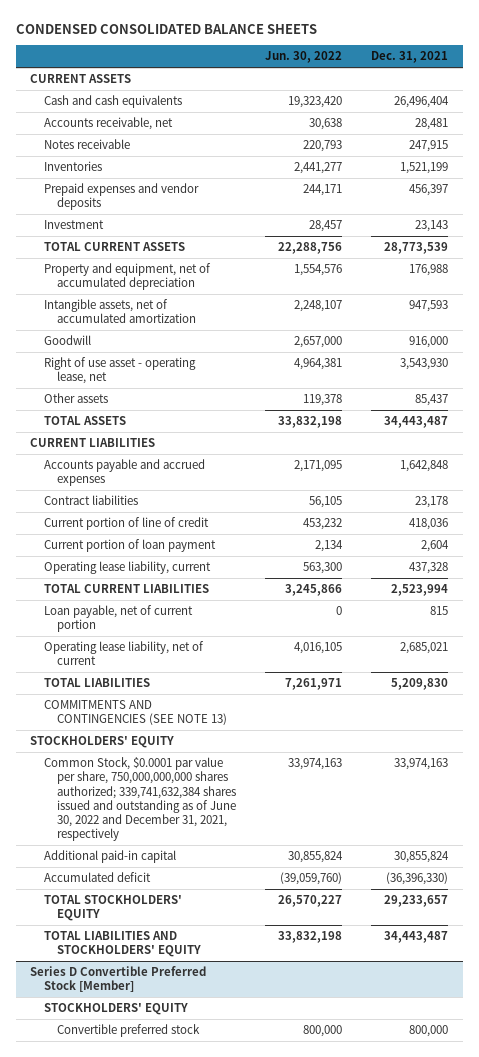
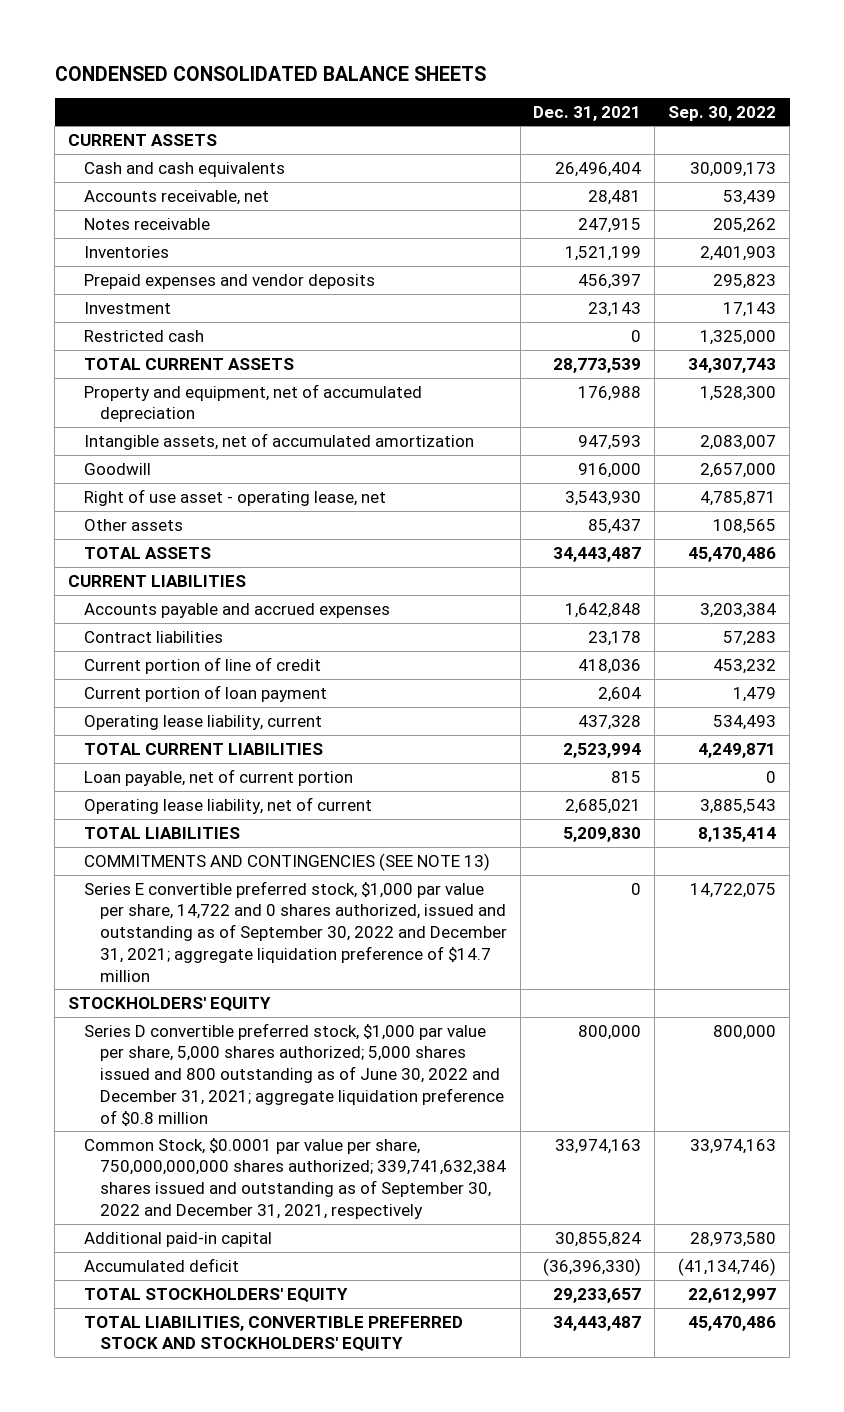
[265,51,343,64] Jun. 30, 2022 -> none
none -> [668,105,777,121] Sep. 30, 2022
none -> [83,329,204,342] Restricted cash
none -> [83,880,507,982] Series E convertible preferred stock, $1,000 par value per share, 14,722 and 0 shares authorized, issued and outstanding as of September 30, 2022 and December 31, 2021; aggregate liquidation preference of $14.7 million
none -> [83,1022,504,1126] Series D convertible preferred stock, $1,000 par value per share, 5,000 shares authorized; 5,000 shares issued and 800 outstanding as of June 30, 2022 and December 31, 2021; aggregate liquidation preference of $0.8 million
[43,757,237,841] Common Stock, $0.0001 par value per share, 750,000,000,000 shares authorized; 339,741,632,384 shares issued and outstanding as of June 30, 2022 and December 31, 2021, respectively -> [83,1137,506,1219] Common Stock, $0.0001 par value per share, 750,000,000,000 shares authorized; 339,741,632,384 shares issued and outstanding as of September 30, 2022 and December 31, 2021, respectively
[30,966,207,993] Series D Convertible Preferred Stock [Member] -> none
[43,1003,188,1016] STOCKHOLDERS' EQUITY -> none
[57,1024,201,1038] Convertible preferred stock -> none
[43,931,202,958] TOTAL LIABILITIES AND STOCKHOLDERS' EQUITY -> [83,1315,463,1352] TOTAL LIABILITIES, CONVERTIBLE PREFERRED STOCK AND STOCKHOLDERS' EQUITY

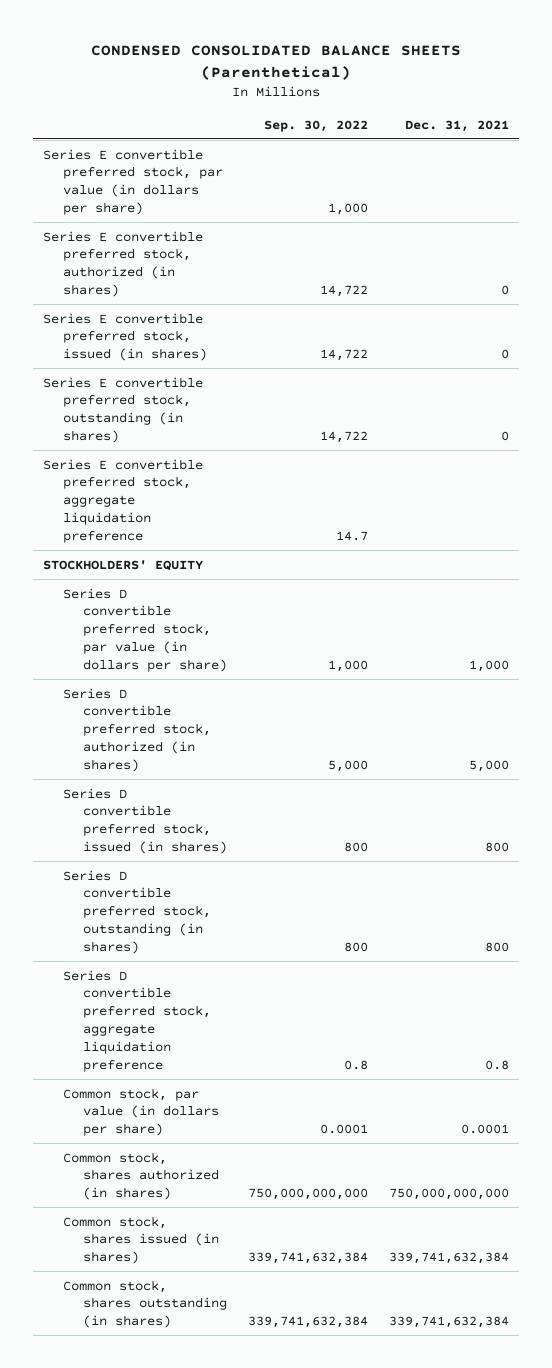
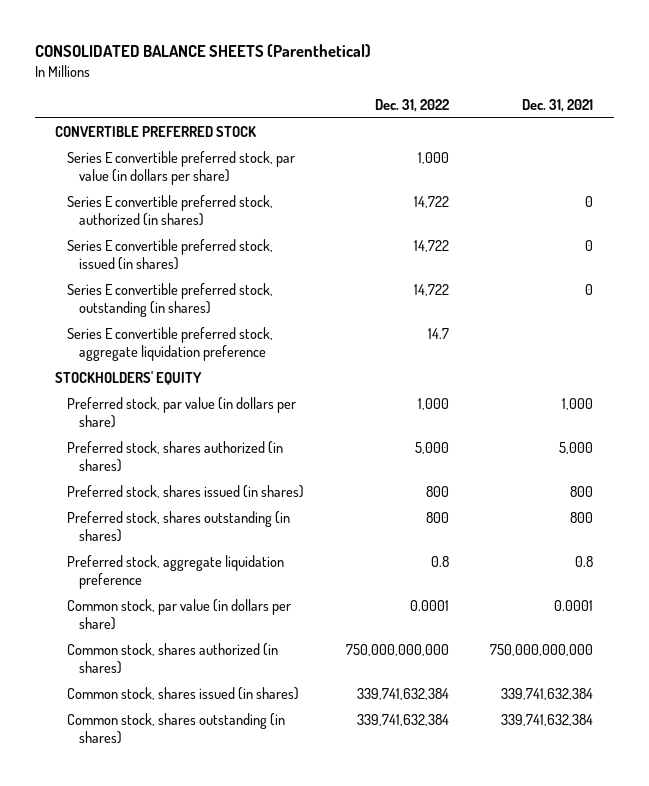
[91,44,462,80] CONDENSED CONSOLIDATED BALANCE SHEETS (Parenthetical) -> [34,44,371,58] CONSOLIDATED BALANCE SHEETS (Parenthetical)
[263,119,368,132] Sep. 30, 2022 -> none
none -> [374,98,449,112] Dec. 31, 2022
none -> [55,126,258,138] CONVERTIBLE PREFERRED STOCK
[63,587,228,672] Series D convertible preferred stock, par value (in dollars per share) -> [67,397,297,428] Preferred stock, par value (in dollars per share)
[63,687,212,772] Series D convertible preferred stock, authorized (in shares) -> [67,441,284,472] Preferred stock, shares authorized (in shares)
[63,787,228,855] Series D convertible preferred stock, issued (in shares) -> [67,485,305,499] Preferred stock, shares issued (in shares)
[63,869,212,954] Series D convertible preferred stock, outstanding (in shares) -> [67,511,291,542] Preferred stock, shares outstanding (in shares)
[63,969,212,1072] Series D convertible preferred stock, aggregate liquidation preference -> [67,555,285,589] Preferred stock, aggregate liquidation preference

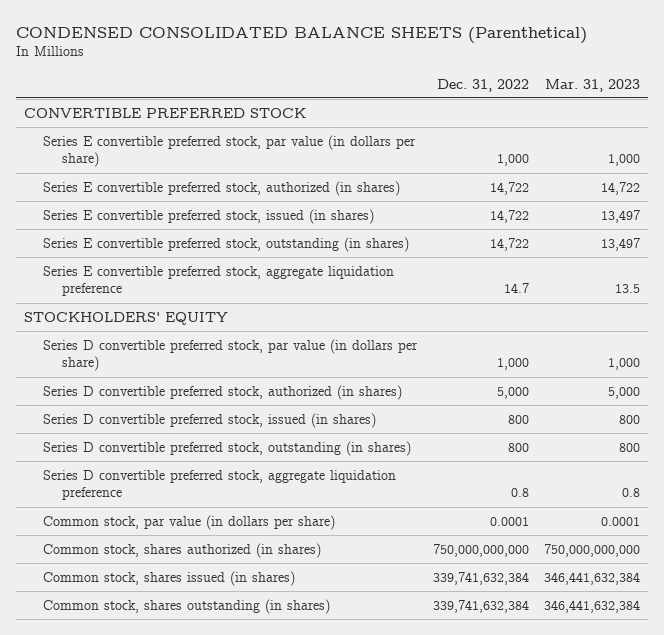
[34,44,371,58] CONSOLIDATED BALANCE SHEETS (Parenthetical) -> [16,26,588,44] CONDENSED CONSOLIDATED BALANCE SHEETS (Parenthetical)
[522,98,594,112] Dec. 31, 2021 -> none
none -> [545,78,641,92] Mar. 31, 2023
[67,397,297,428] Preferred stock, par value (in dollars per share) -> [43,338,419,372] Series D convertible preferred stock, par value (in dollars per share)
[67,441,284,472] Preferred stock, shares authorized (in shares) -> [43,384,403,400] Series D convertible preferred stock, authorized (in shares)
[67,485,305,499] Preferred stock, shares issued (in shares) -> [43,412,377,428] Series D convertible preferred stock, issued (in shares)
[67,511,291,542] Preferred stock, shares outstanding (in shares) -> [43,440,412,456] Series D convertible preferred stock, outstanding (in shares)
[67,555,285,589] Preferred stock, aggregate liquidation preference -> [43,469,397,501] Series D convertible preferred stock, aggregate liquidation preference

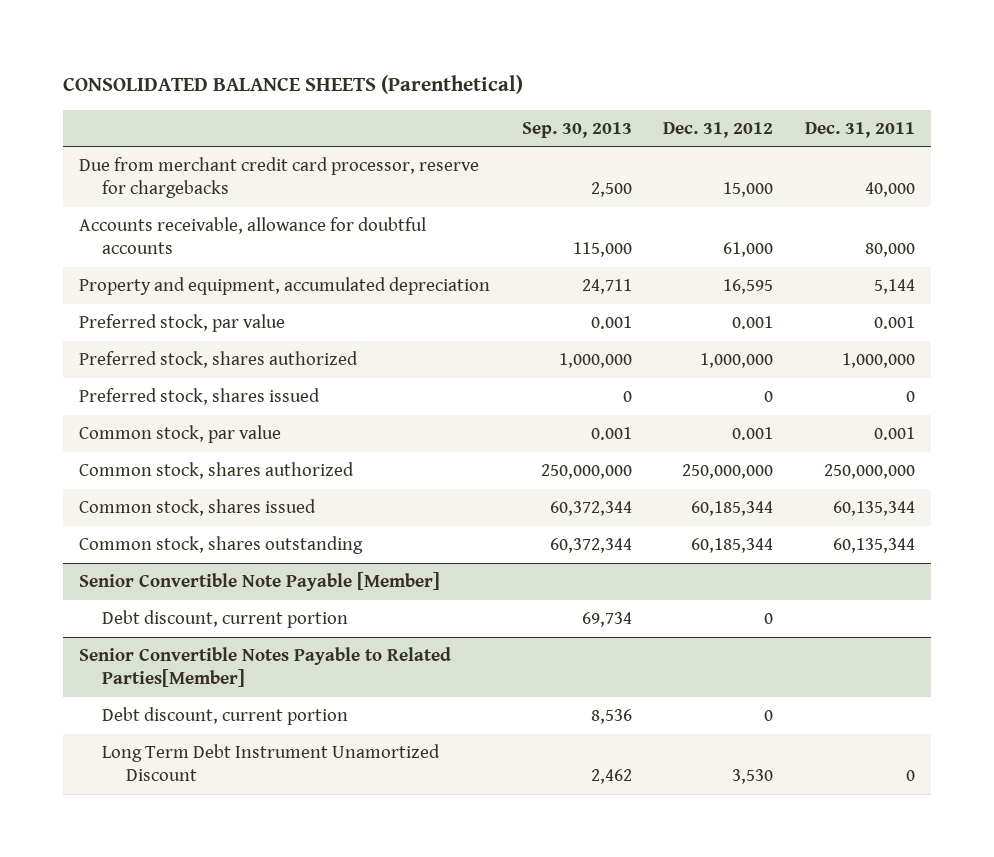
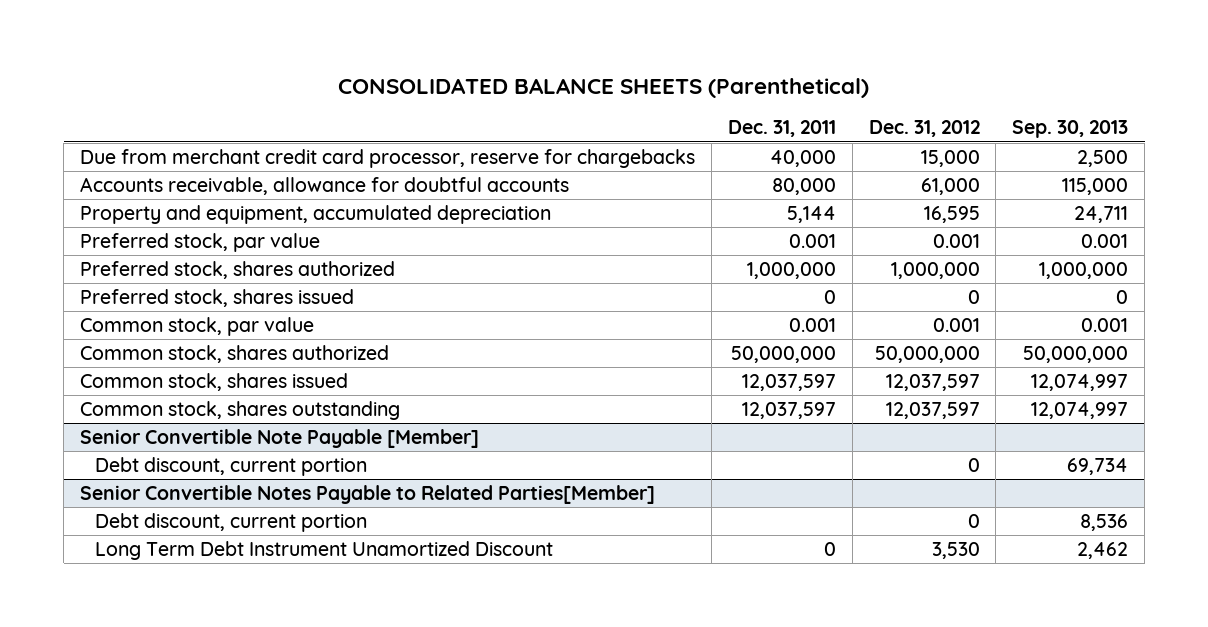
[540,463,632,479] 250,000,000 -> [1023,346,1129,364] 50,000,000
[682,463,774,479] 250,000,000 -> [874,346,980,364] 50,000,000
[823,463,915,479] 250,000,000 -> [730,346,836,364] 50,000,000
[549,500,632,516] 60,372,344 -> [1031,374,1129,392] 12,074,997
[691,500,774,516] 60,185,344 -> [885,374,980,392] 12,037,597
[832,500,915,516] 60,135,344 -> [741,374,836,392] 12,037,597
[549,537,632,553] 60,372,344 -> [1031,402,1129,420] 12,074,997
[691,537,774,553] 60,185,344 -> [885,402,980,420] 12,037,597
[832,537,915,553] 60,135,344 -> [741,402,836,420] 12,037,597

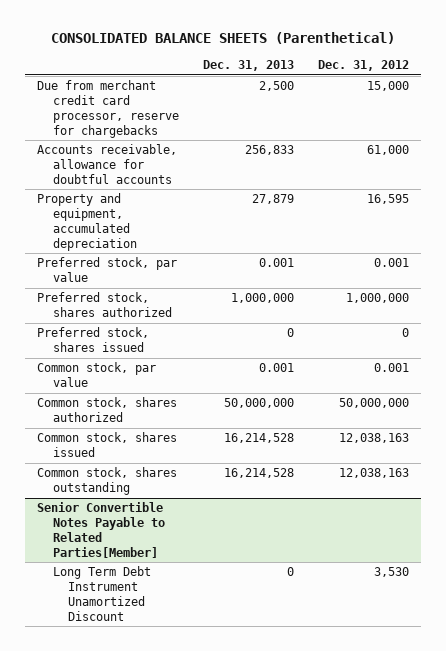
[727,120,836,138] Dec. 31, 2011 -> none
[1012,120,1129,139] Sep. 30, 2013 -> none
none -> [202,60,294,72] Dec. 31, 2013
[80,429,480,449] Senior Convertible Note Payable [Member] -> none
[95,457,368,477] Debt discount, current portion -> none
[885,374,980,392] 12,037,597 -> [339,433,410,444] 12,038,163
[885,402,980,420] 12,037,597 -> [339,468,410,479] 12,038,163
[95,513,368,533] Debt discount, current portion -> none

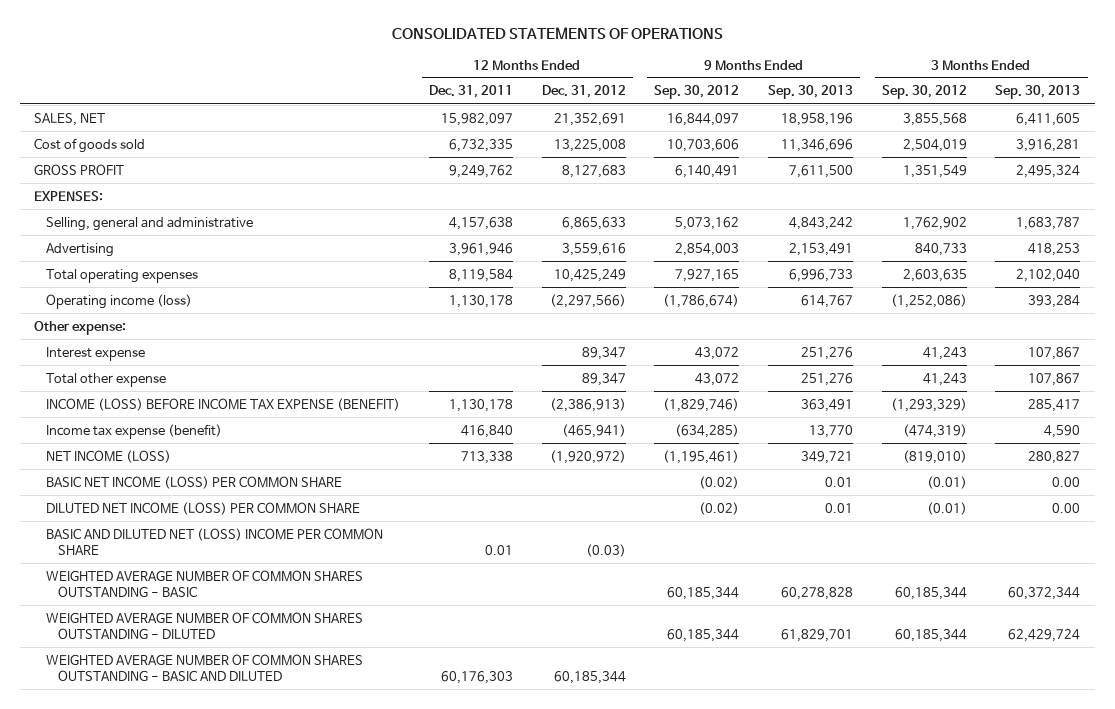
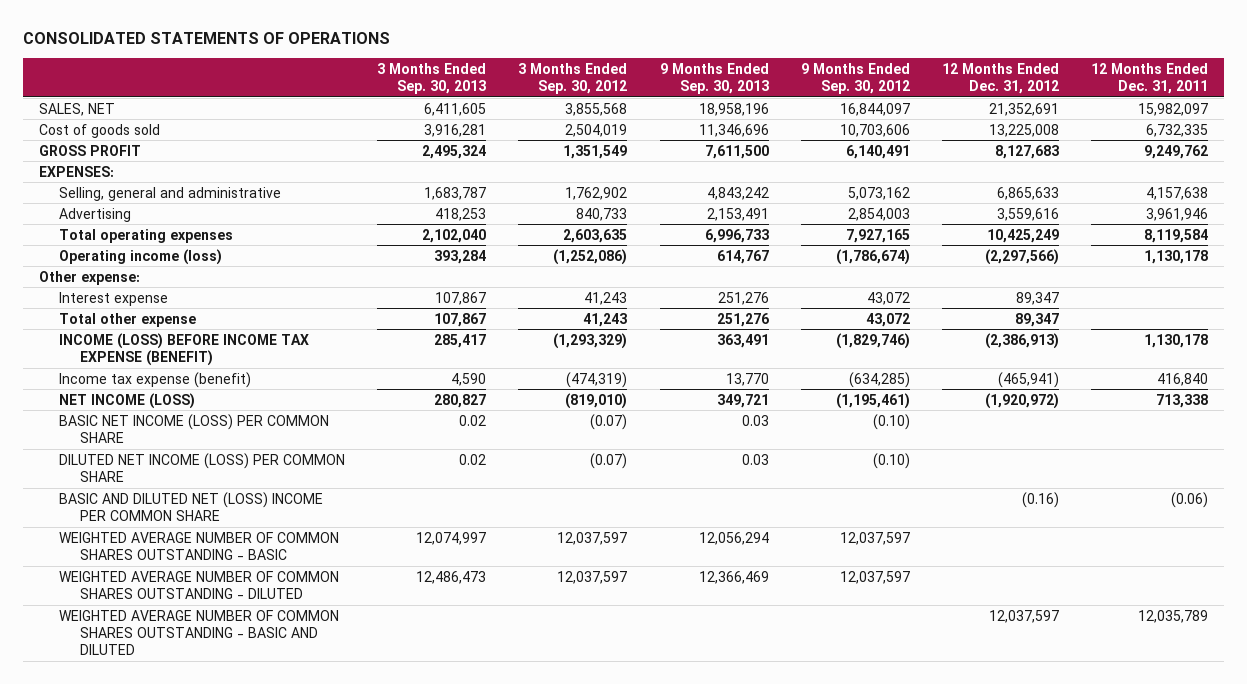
[699,475,740,489] (0.02) -> [872,413,910,430] (0.10)
[825,476,854,487] 0.01 -> [741,414,769,426] 0.03
[926,475,967,489] (0.01) -> [590,413,628,430] (0.07)
[1052,476,1081,487] 0.00 -> [459,414,487,426] 0.02
[699,501,740,515] (0.02) -> [872,452,910,469] (0.10)
[825,502,854,513] 0.01 -> [741,453,769,465] 0.03
[926,501,967,515] (0.01) -> [590,452,628,469] (0.07)
[1052,502,1081,513] 0.00 -> [459,453,487,465] 0.02
[484,544,513,555] 0.01 -> [1171,491,1209,508] (0.06)
[585,543,626,557] (0.03) -> [1021,491,1059,508] (0.16)
[667,586,740,600] 60,185,344 -> [839,531,910,545] 12,037,597
[781,586,854,600] 60,278,828 -> [698,531,769,545] 12,056,294
[894,586,967,600] 60,185,344 -> [557,531,628,545] 12,037,597
[1008,586,1081,600] 60,372,344 -> [416,531,487,545] 12,074,997
[667,628,740,642] 60,185,344 -> [839,570,910,584] 12,037,597
[781,628,854,642] 61,829,701 -> [698,570,769,584] 12,366,469
[894,628,967,642] 60,185,344 -> [557,570,628,584] 12,037,597
[1008,628,1081,642] 62,429,724 -> [416,570,487,584] 12,486,473
[440,670,513,684] 60,176,303 -> [1138,609,1209,623] 12,035,789
[553,670,626,684] 60,185,344 -> [988,609,1059,623] 12,037,597

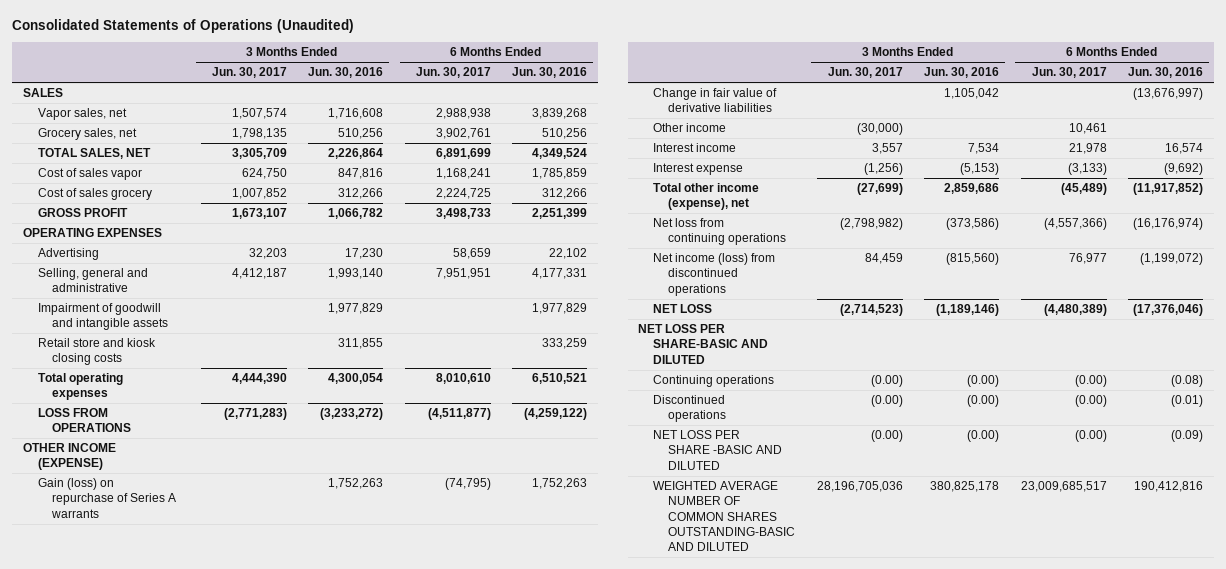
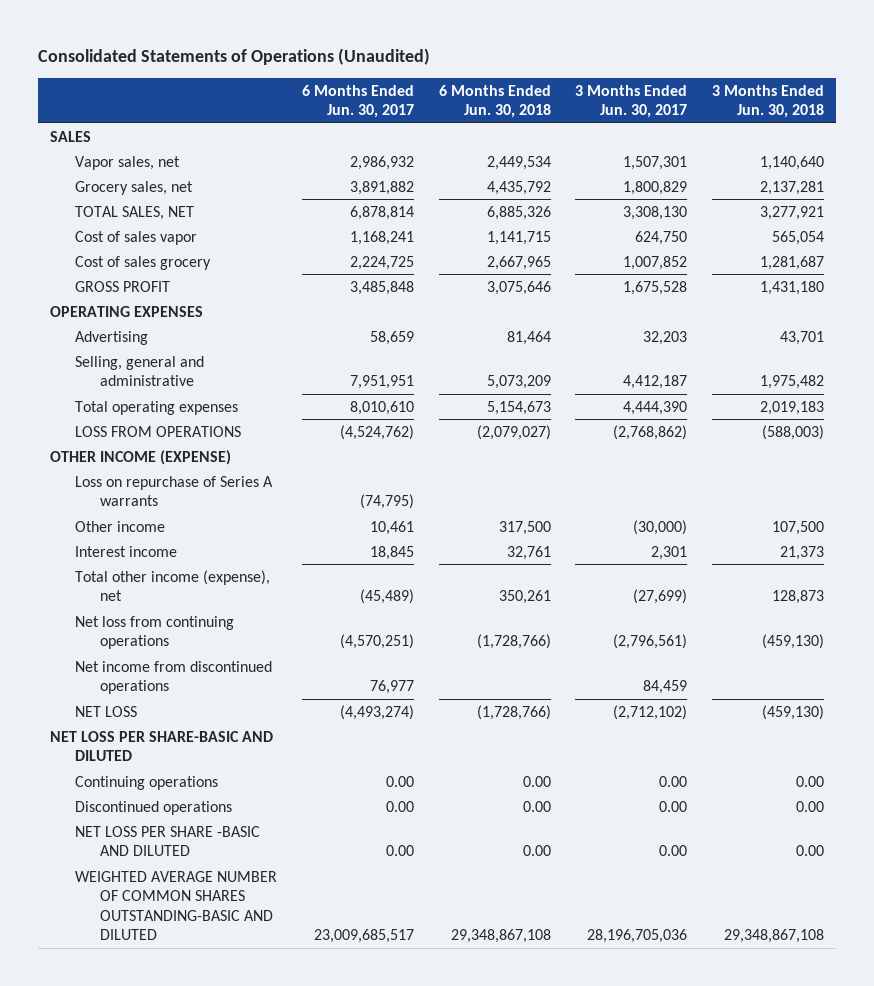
[308,67,384,79] Jun. 30, 2016 -> none
[512,67,588,79] Jun. 30, 2016 -> none
none -> [438,84,551,119] 6 Months Ended Jun. 30, 2018
none -> [712,84,825,119] 3 Months Ended Jun. 30, 2018
[231,108,287,120] 1,507,574 -> [623,155,688,170] 1,507,301
[435,108,491,120] 2,988,938 -> [349,155,414,170] 2,986,932
[231,128,287,140] 1,798,135 -> [623,180,688,195] 1,800,829
[435,128,491,140] 3,902,761 -> [349,180,414,195] 3,891,882
[231,148,287,160] 3,305,709 -> [623,205,688,220] 3,308,130
[435,148,491,160] 6,891,699 -> [349,205,414,220] 6,878,814
[231,208,287,220] 1,673,107 -> [623,280,688,295] 1,675,528
[435,208,491,220] 3,498,733 -> [349,280,414,295] 3,485,848
[37,303,169,331] Impairment of goodwill and intangible assets -> none
[37,338,156,366] Retail store and kiosk closing costs -> none
[223,408,287,421] (2,771,283) -> [613,424,688,440] (2,768,862)
[427,408,491,421] (4,511,877) -> [339,424,414,440] (4,524,762)
[653,88,778,113] Change in fair value of derivative liabilities -> none
[37,478,177,518] Gain (loss) on repurchase of Series A warrants -> [75,475,274,507] Loss on repurchase of Series A warrants
[653,163,744,176] Interest expense -> none
[871,143,903,155] 3,557 -> [651,545,688,560] 2,301
[1068,143,1107,155] 21,978 -> [369,545,414,560] 18,845
[839,218,903,231] (2,798,982) -> [613,634,688,650] (2,796,561)
[1043,218,1107,231] (4,557,366) -> [339,634,414,650] (4,570,251)
[653,253,776,296] Net income (loss) from discontinued operations -> [75,660,273,695] Net income from discontinued operations
[839,304,903,317] (2,714,523) -> [613,704,688,720] (2,712,102)
[1043,304,1107,317] (4,480,389) -> [339,704,414,720] (4,493,274)
[870,375,903,388] (0.00) -> [659,775,688,787] 0.00
[1074,375,1107,388] (0.00) -> [385,775,414,787] 0.00
[870,395,903,408] (0.00) -> [659,800,688,812] 0.00
[1074,395,1107,408] (0.00) -> [385,800,414,812] 0.00
[870,430,903,443] (0.00) -> [659,845,688,857] 0.00
[1074,430,1107,443] (0.00) -> [385,845,414,857] 0.00

